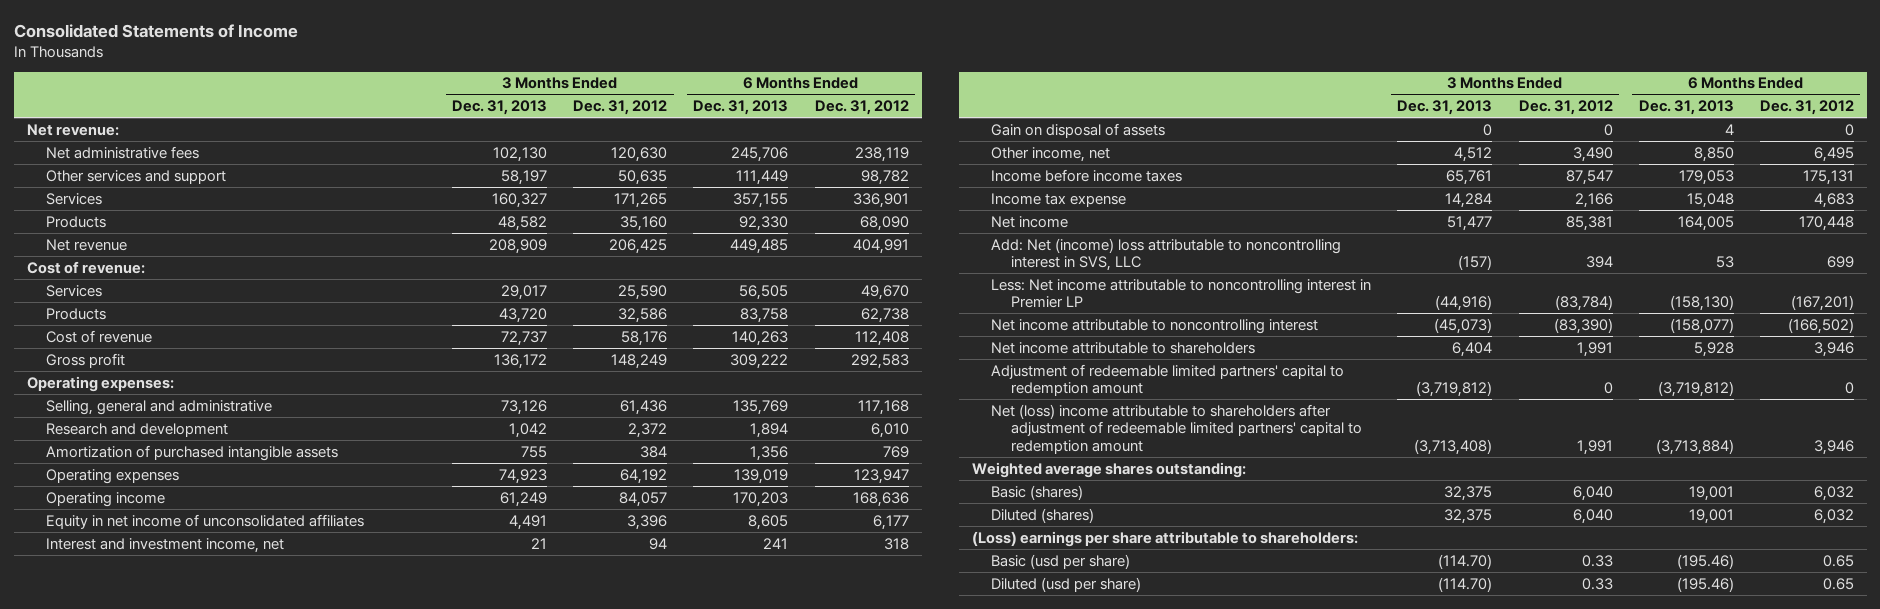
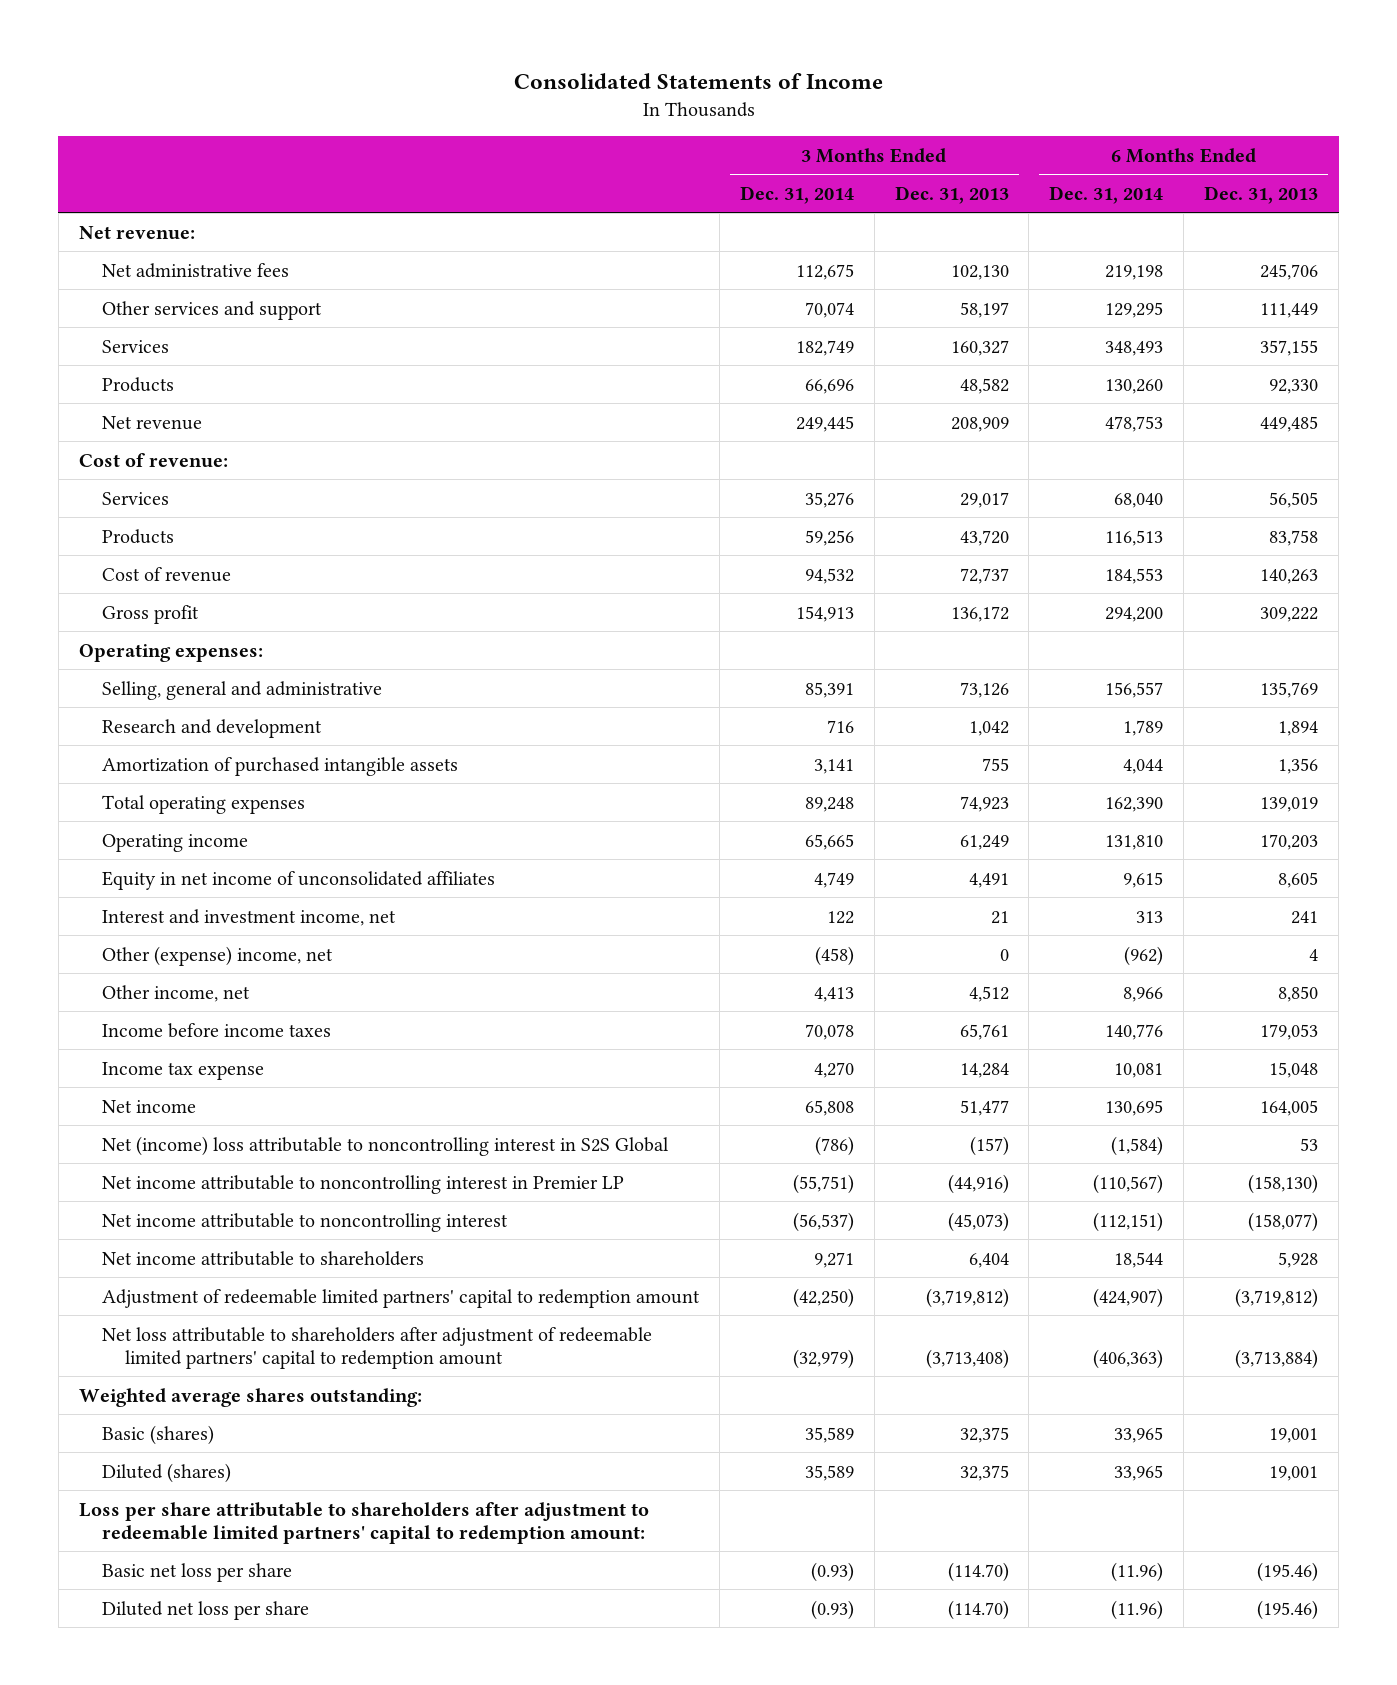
[573,99,668,115] Dec. 31, 2012 -> none
[814,99,909,115] Dec. 31, 2012 -> none
none -> [739,185,854,204] Dec. 31, 2014
none -> [1049,185,1164,204] Dec. 31, 2014
[46,468,180,484] Operating expenses -> [102,794,306,814] Total operating expenses
[991,122,1166,138] Gain on disposal of assets -> [102,945,334,966] Other (expense) income, net
[991,237,1342,272] Add: Net (income) loss attributable to noncontrolling interest in SVS, LLC -> [102,1135,670,1156] Net (income) loss attributable to noncontrolling interest in S2S Global
[991,278,1372,309] Less: Net income attributable to noncontrolling interest in Premier LP -> [102,1174,625,1194] Net income attributable to noncontrolling interest in Premier LP
[991,403,1362,454] Net (loss) income attributable to shareholders after adjustment of redeemable limited partners' capital to redemption amount -> [102,1326,653,1369] Net loss attributable to shareholders after adjustment of redeemable limited partners' capital to redemption amount
[971,530,1358,547] (Loss) earnings per share attributable to shareholders: -> [78,1501,649,1544] Loss per share attributable to shareholders after adjustment to redeemable limited partners' capital to redemption amount:
[991,553,1131,569] Basic (usd per share) -> [102,1562,293,1582] Basic net loss per share
[991,576,1142,592] Diluted (usd per share) -> [102,1600,310,1620] Diluted net loss per share

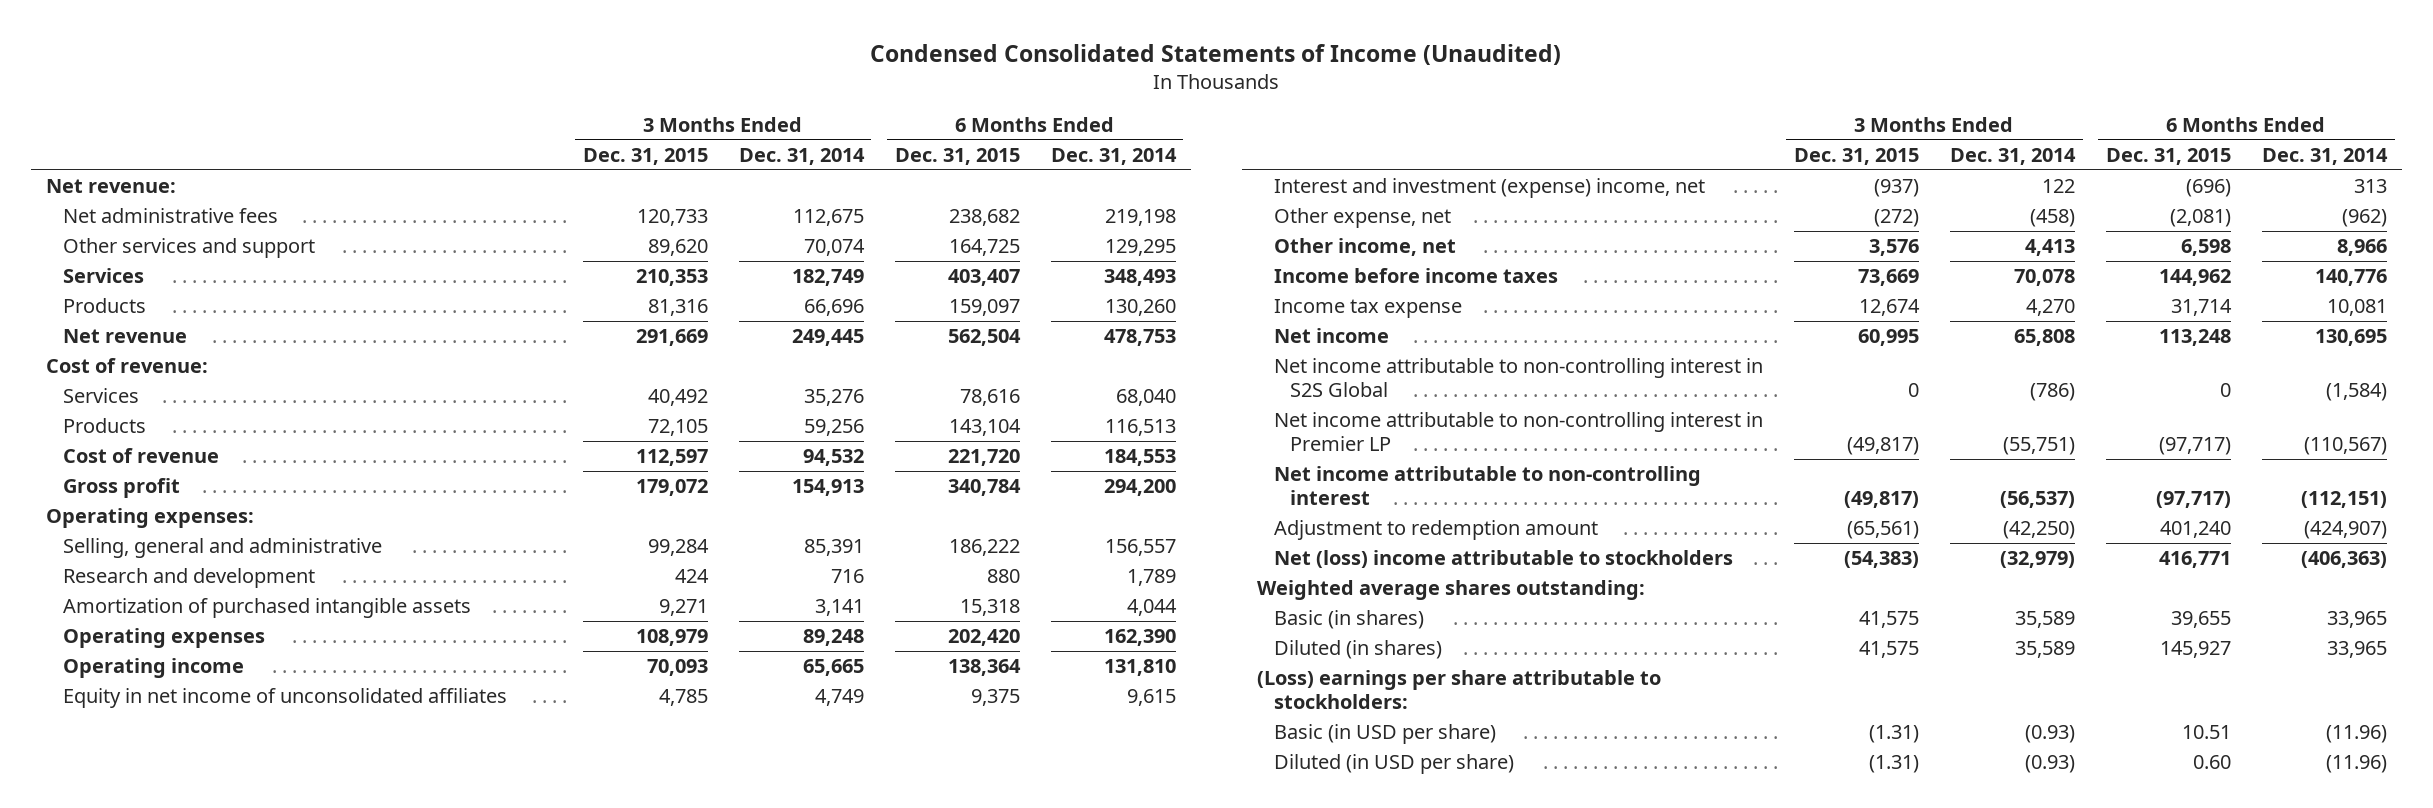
[513,73,883,90] Consolidated Statements of Income -> [870,44,1562,66] Condensed Consolidated Statements of Income (Unaudited)
[894,185,1009,204] Dec. 31, 2013 -> none
[1204,185,1319,204] Dec. 31, 2013 -> none
none -> [582,147,708,165] Dec. 31, 2015
none -> [894,147,1020,165] Dec. 31, 2015
[102,794,306,814] Total operating expenses -> [62,628,265,649] Operating expenses
[102,908,397,926] Interest and investment income, net -> [1273,178,1705,199] Interest and investment (expense) income, net
[102,945,334,966] Other (expense) income, net -> [1273,208,1451,229] Other expense, net
[102,1250,425,1266] Net income attributable to shareholders -> none
[102,1135,670,1156] Net (income) loss attributable to noncontrolling interest in S2S Global -> [1273,358,1763,398] Net income attributable to non-controlling interest in S2S Global
[102,1174,625,1194] Net income attributable to noncontrolling interest in Premier LP -> [1273,412,1763,452] Net income attributable to non-controlling interest in Premier LP
[102,1212,509,1232] Net income attributable to noncontrolling interest -> [1273,466,1701,506] Net income attributable to non-controlling interest
[102,1288,701,1308] Adjustment of redeemable limited partners' capital to redemption amount -> [1273,520,1598,541] Adjustment to redemption amount
[102,1326,653,1369] Net loss attributable to shareholders after adjustment of redeemable limited partners' capital to redemption amount -> [1273,550,1733,569] Net (loss) income attributable to stockholders
[102,1424,215,1445] Basic (shares) -> [1273,610,1424,630] Basic (in shares)
[102,1462,232,1483] Diluted (shares) -> [1273,640,1442,660] Diluted (in shares)
[78,1501,649,1544] Loss per share attributable to shareholders after adjustment to redeemable limited partners' capital to redemption amount: -> [1257,670,1662,710] (Loss) earnings per share attributable to stockholders:
[102,1562,293,1582] Basic net loss per share -> [1273,724,1496,745] Basic (in USD per share)
[102,1600,310,1620] Diluted net loss per share -> [1273,754,1514,775] Diluted (in USD per share)

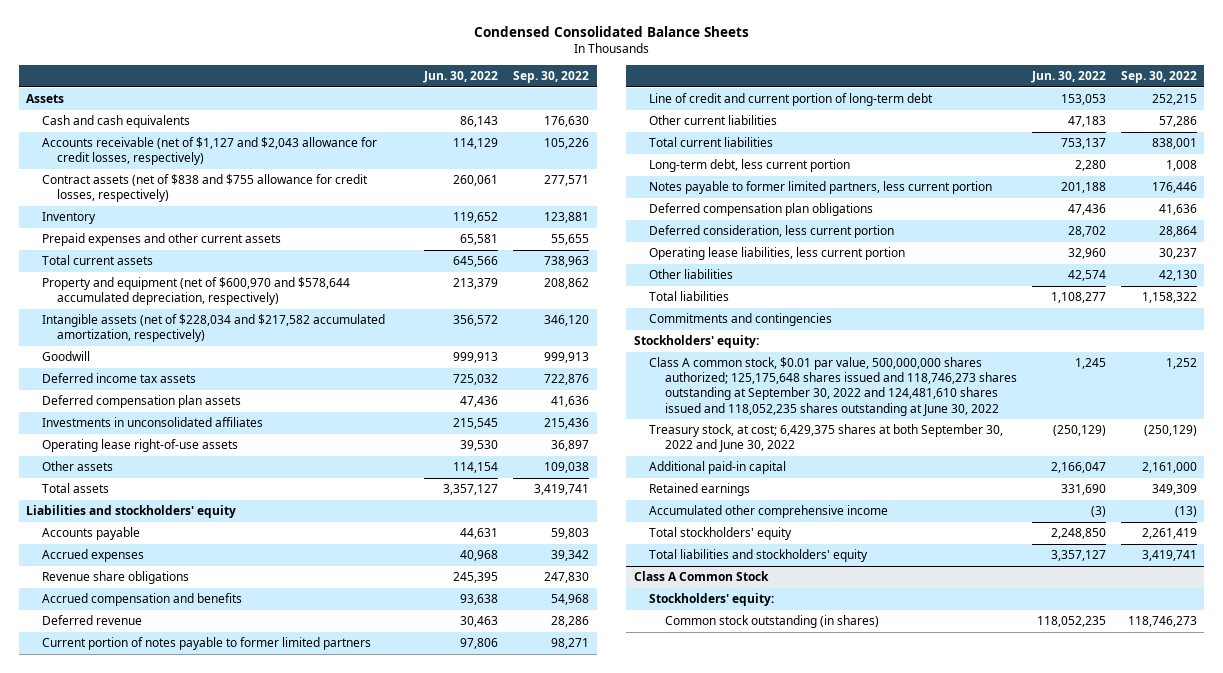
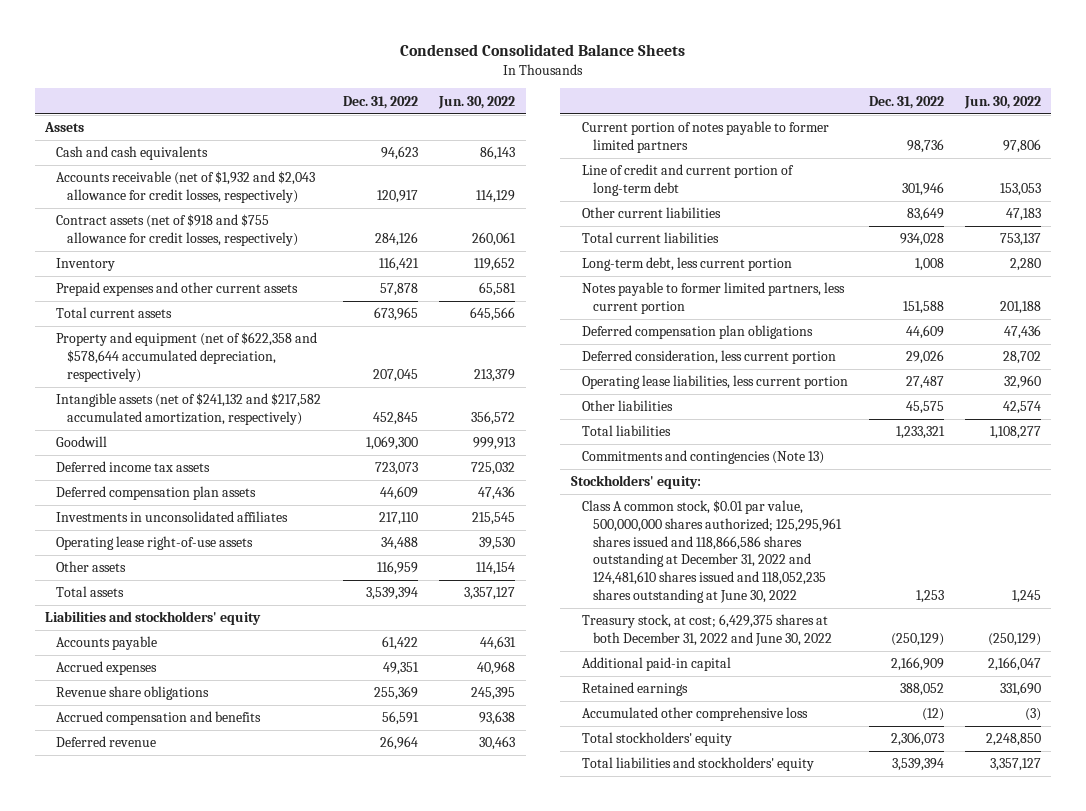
[513,71,590,84] Sep. 30, 2022 -> none
none -> [343,95,419,109] Dec. 31, 2022
[41,137,377,166] Accounts receivable (net of $1,127 and $2,043 allowance for credit losses, respectively) -> [56,171,316,204] Accounts receivable (net of $1,932 and $2,043 allowance for credit losses, respectively)
[41,174,368,203] Contract assets (net of $838 and $755 allowance for credit losses, respectively) -> [56,214,299,247] Contract assets (net of $918 and $755 allowance for credit losses, respectively)
[41,277,350,306] Property and equipment (net of $600,970 and $578,644 accumulated depreciation, respectively) -> [56,332,318,382] Property and equipment (net of $622,358 and $578,644 accumulated depreciation, respectively)
[41,314,385,343] Intangible assets (net of $228,034 and $217,582 accumulated amortization, respectively) -> [56,393,322,426] Intangible assets (net of $241,132 and $217,582 accumulated amortization, respectively)
[649,313,833,327] Commitments and contingencies -> [581,450,824,465] Commitments and contingencies (Note 13)
[649,357,1018,416] Class A common stock, $0.01 par value, 500,000,000 shares authorized; 125,175,648 shares issued and 118,746,273 shares outstanding at September 30, 2022 and 124,481,610 shares issued and 118,052,235 shares outstanding at June 30, 2022 -> [581,500,842,603] Class A common stock, $0.01 par value, 500,000,000 shares authorized; 125,295,961 shares issued and 118,866,586 shares outstanding at December 31, 2022 and 124,481,610 shares issued and 118,052,235 shares outstanding at June 30, 2022
[649,424,1004,453] Treasury stock, at cost; 6,429,375 shares at both September 30, 2022 and June 30, 2022 -> [581,614,832,647] Treasury stock, at cost; 6,429,375 shares at both December 31, 2022 and June 30, 2022
[649,505,889,519] Accumulated other comprehensive income -> [581,707,808,722] Accumulated other comprehensive loss
[633,571,769,582] Class A Common Stock -> none
[649,593,775,607] Stockholders' equity: -> none
[665,615,880,629] Common stock outstanding (in shares) -> none

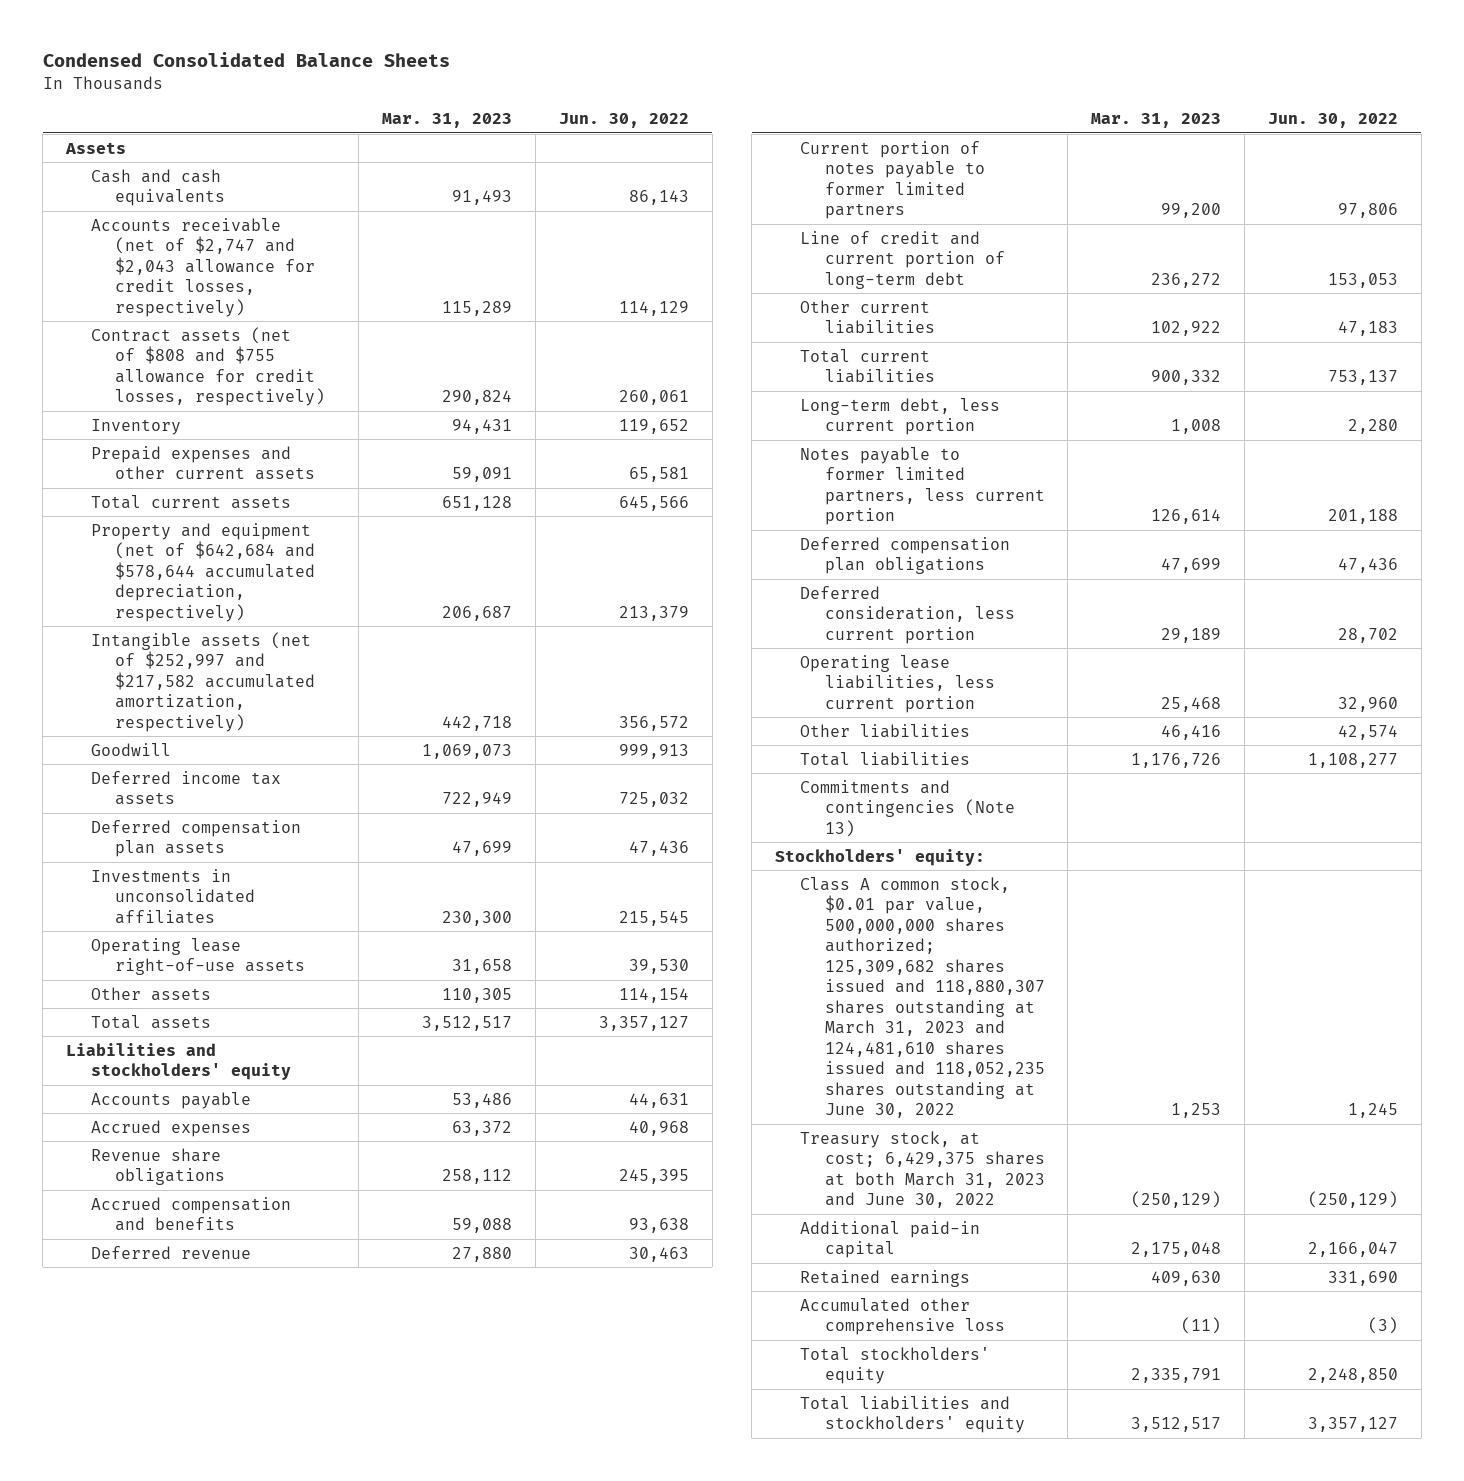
[343,95,419,109] Dec. 31, 2022 -> none
none -> [382,113,513,129] Mar. 31, 2023
[56,171,316,204] Accounts receivable (net of $1,932 and $2,043 allowance for credit losses, respectively) -> [90,217,316,317] Accounts receivable (net of $2,747 and $2,043 allowance for credit losses, respectively)
[56,214,299,247] Contract assets (net of $918 and $755 allowance for credit losses, respectively) -> [90,326,326,407] Contract assets (net of $808 and $755 allowance for credit losses, respectively)
[56,332,318,382] Property and equipment (net of $622,358 and $578,644 accumulated depreciation, respectively) -> [90,522,316,622] Property and equipment (net of $642,684 and $578,644 accumulated depreciation, respectively)
[56,393,322,426] Intangible assets (net of $241,132 and $217,582 accumulated amortization, respectively) -> [90,631,316,732] Intangible assets (net of $252,997 and $217,582 accumulated amortization, respectively)
[581,500,842,603] Class A common stock, $0.01 par value, 500,000,000 shares authorized; 125,295,961 shares issued and 118,866,586 shares outstanding at December 31, 2022 and 124,481,610 shares issued and 118,052,235 shares outstanding at June 30, 2022 -> [799,876,1045,1119] Class A common stock, $0.01 par value, 500,000,000 shares authorized; 125,309,682 shares issued and 118,880,307 shares outstanding at March 31, 2023 and 124,481,610 shares issued and 118,052,235 shares outstanding at June 30, 2022
[581,614,832,647] Treasury stock, at cost; 6,429,375 shares at both December 31, 2022 and June 30, 2022 -> [799,1130,1045,1209] Treasury stock, at cost; 6,429,375 shares at both March 31, 2023 and June 30, 2022

